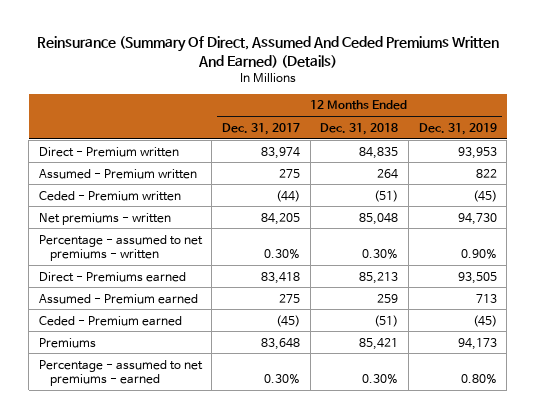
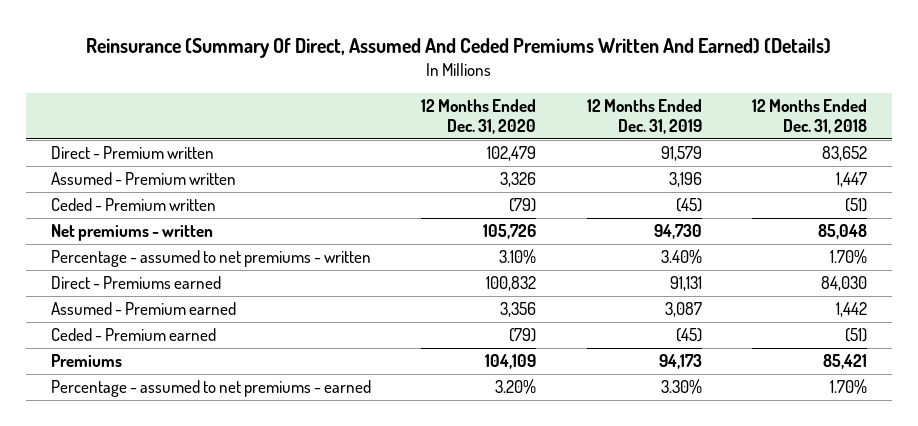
[222,122,301,135] Dec. 31, 2017 -> none
none -> [421,99,537,135] 12 Months Ended Dec. 31, 2020
[359,146,399,159] 84,835 -> [821,146,867,162] 83,652
[457,146,497,159] 93,953 -> [660,146,702,162] 91,579
[377,168,399,179] 264 -> [835,172,867,188] 1,447
[475,168,497,178] 822 -> [668,172,702,188] 3,196
[362,249,399,260] 0.30% -> [829,249,867,265] 1.70%
[460,249,497,260] 0.90% -> [660,249,702,265] 3.40%
[359,271,399,284] 85,213 -> [820,276,867,292] 84,030
[457,271,497,284] 93,505 -> [669,276,702,292] 91,131
[377,293,399,303] 259 -> [835,302,867,318] 1,442
[475,293,497,303] 713 -> [664,302,702,318] 3,087
[362,374,399,385] 0.30% -> [829,379,867,395] 1.70%
[460,374,497,385] 0.80% -> [660,379,702,395] 3.30%

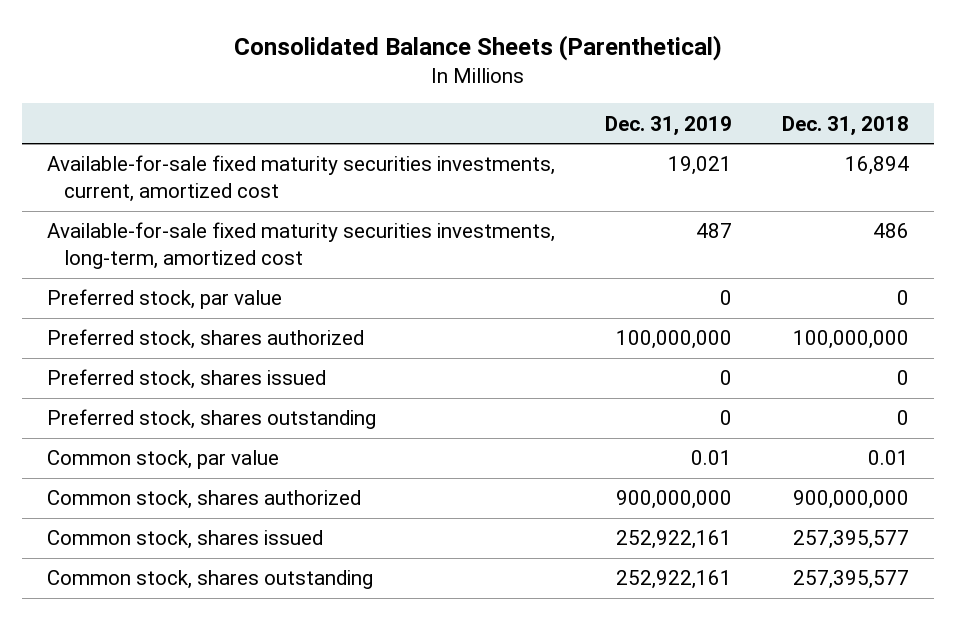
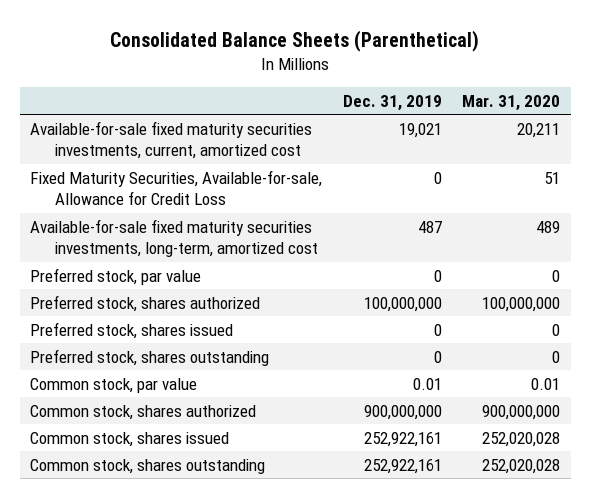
[781,115,909,136] Dec. 31, 2018 -> none
none -> [462,94,561,111] Mar. 31, 2020
none -> [30,169,323,206] Fixed Maturity Securities, Available-for-sale, Allowance for Credit Loss

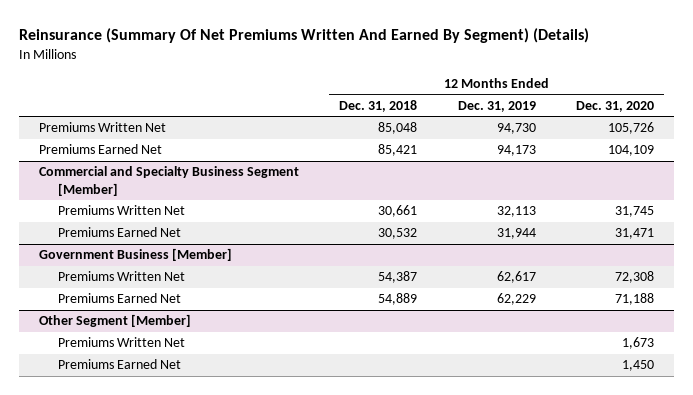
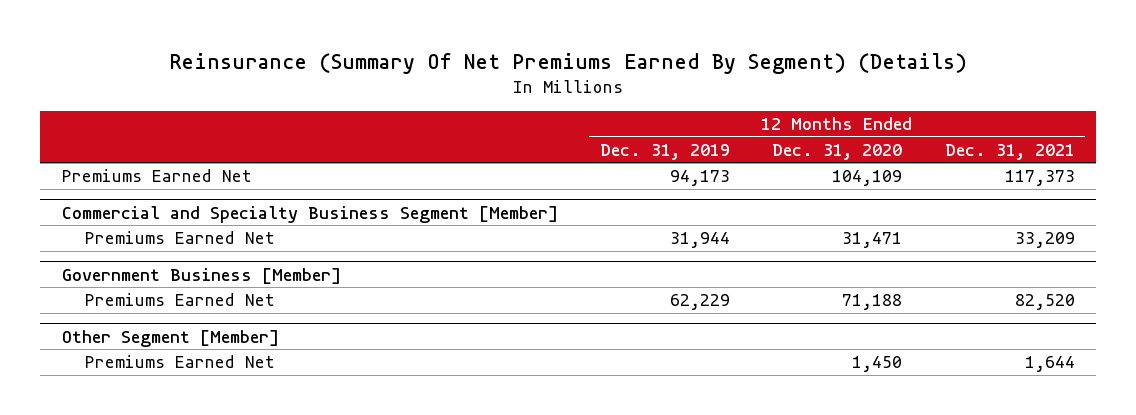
[19,28,590,44] Reinsurance (Summary Of Net Premiums Written And Earned By Segment) (Details) -> [169,52,968,74] Reinsurance (Summary Of Net Premiums Earned By Segment) (Details)
[339,99,418,112] Dec. 31, 2018 -> none
none -> [944,143,1075,160] Dec. 31, 2021
[39,122,167,133] Premiums Written Net -> none
[58,205,186,216] Premiums Written Net -> none
[58,271,186,282] Premiums Written Net -> none
[58,337,186,348] Premiums Written Net -> none

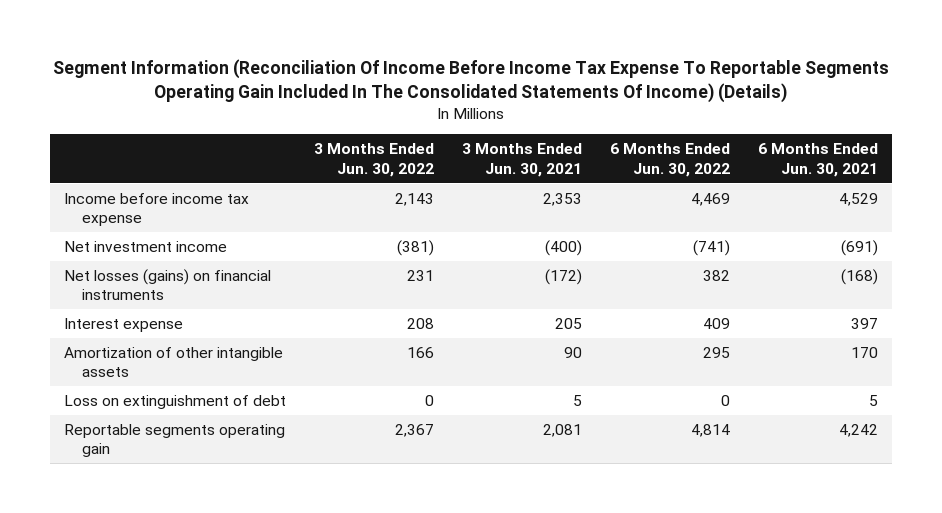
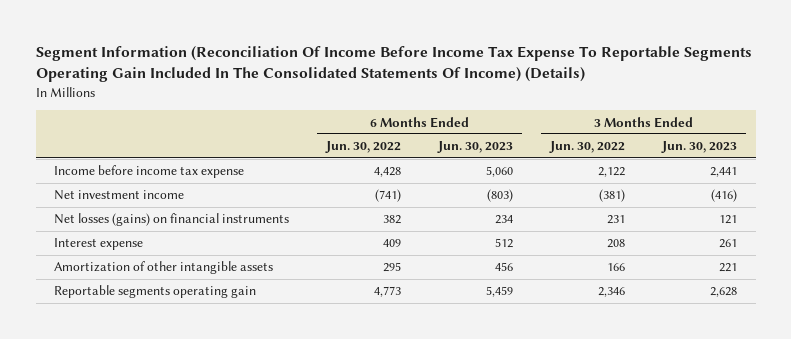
[462,143,583,177] 3 Months Ended Jun. 30, 2021 -> none
[758,143,879,177] 6 Months Ended Jun. 30, 2021 -> none
none -> [437,141,514,154] Jun. 30, 2023
none -> [661,141,738,154] Jun. 30, 2023
[395,192,435,206] 2,143 -> [598,167,626,178] 2,122
[691,192,731,206] 4,469 -> [374,167,402,178] 4,428
[64,394,287,409] Loss on extinguishment of debt -> none
[395,423,435,437] 2,367 -> [598,287,626,298] 2,346
[691,423,731,437] 4,814 -> [374,286,402,298] 4,773

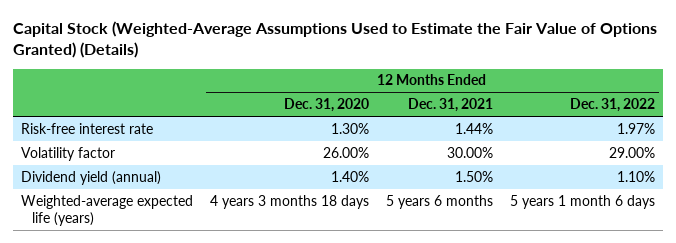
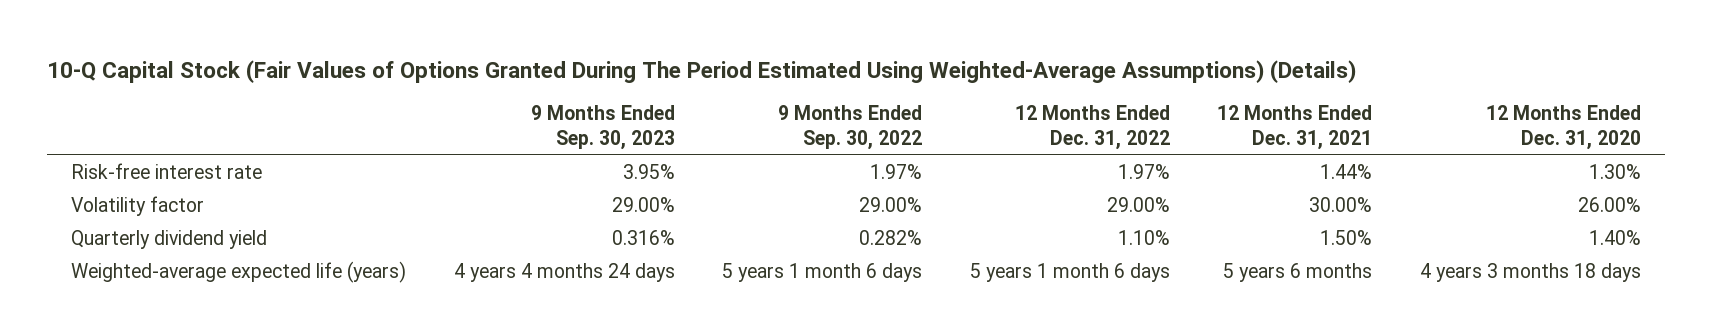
[13,21,658,59] Capital Stock (Weighted-Average Assumptions Used to Estimate the Fair Value of Options Granted) (Details) -> [47,59,1357,83] 10-Q Capital Stock (Fair Values of Options Granted During The Period Estimated Using Weighted-Average Assumptions) (Details)
none -> [530,105,675,151] 9 Months Ended Sep. 30, 2023
none -> [778,105,923,151] 9 Months Ended Sep. 30, 2022
[21,170,162,185] Dividend yield (annual) -> [71,230,268,250] Quarterly dividend yield

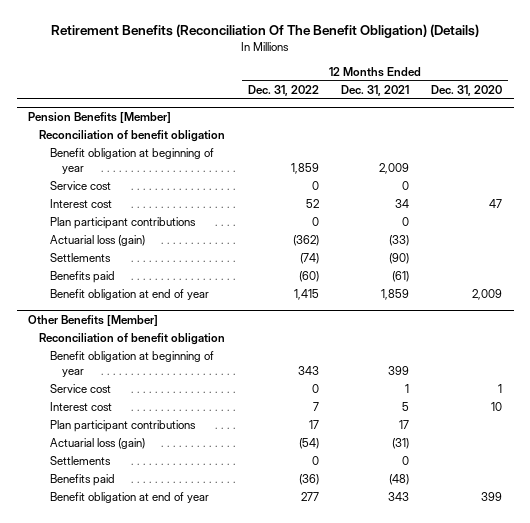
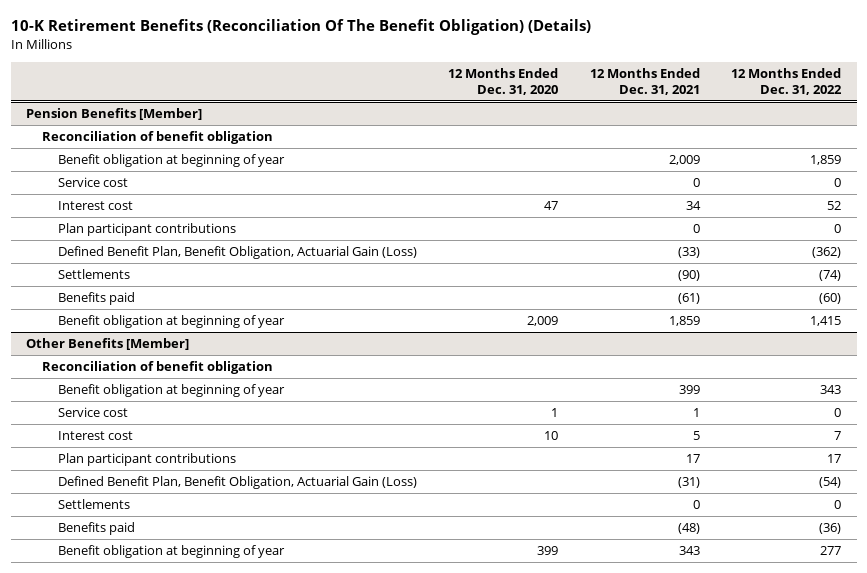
[51,23,480,38] Retirement Benefits (Reconciliation Of The Benefit Obligation) (Details) -> [10,18,591,35] 10-K Retirement Benefits (Reconciliation Of The Benefit Obligation) (Details)
[50,235,146,247] Actuarial loss (gain) -> [57,246,417,260] Defined Benefit Plan, Benefit Obligation, Actuarial Gain (Loss)
[50,289,210,301] Benefit obligation at end of year -> [57,315,285,329] Benefit obligation at beginning of year
[50,438,146,450] Actuarial loss (gain) -> [57,476,417,490] Defined Benefit Plan, Benefit Obligation, Actuarial Gain (Loss)
[50,492,210,504] Benefit obligation at end of year -> [57,545,285,559] Benefit obligation at beginning of year

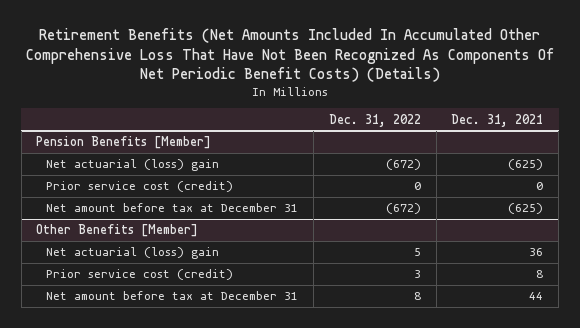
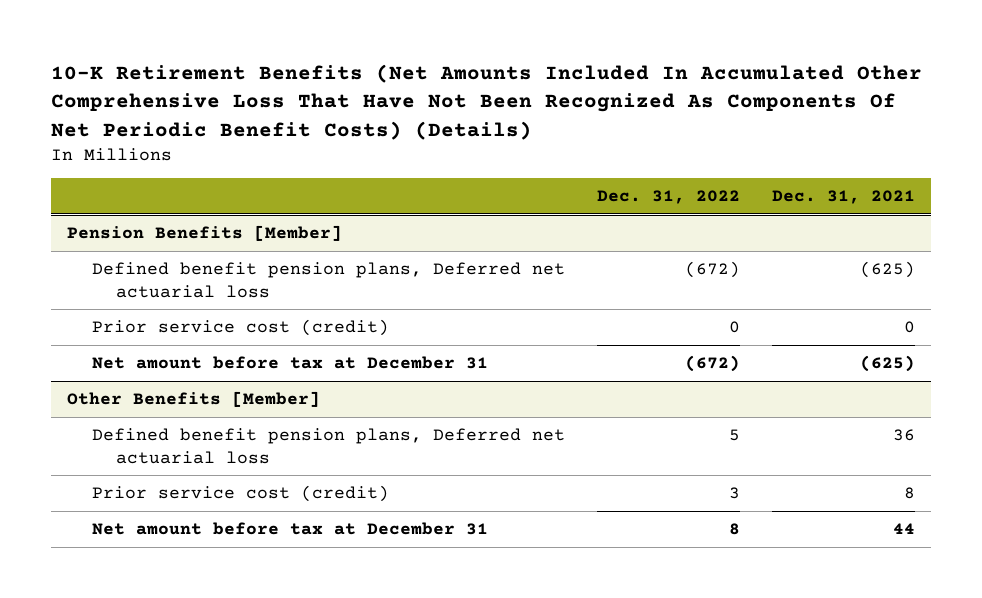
[25,28,554,83] Retirement Benefits (Net Amounts Included In Accumulated Other Comprehensive Loss That Have Not Been Recognized As Components Of Net Periodic Benefit Costs) (Details) -> [51,64,923,140] 10-K Retirement Benefits (Net Amounts Included In Accumulated Other Comprehensive Loss That Have Not Been Recognized As Components Of Net Periodic Benefit Costs) (Details)
[46,159,220,172] Net actuarial (loss) gain -> [91,262,565,298] Defined benefit pension plans, Deferred net actuarial loss
[46,247,220,260] Net actuarial (loss) gain -> [91,428,565,464] Defined benefit pension plans, Deferred net actuarial loss

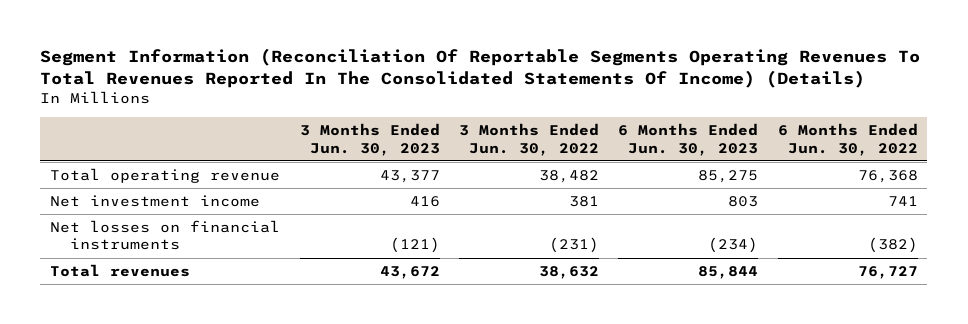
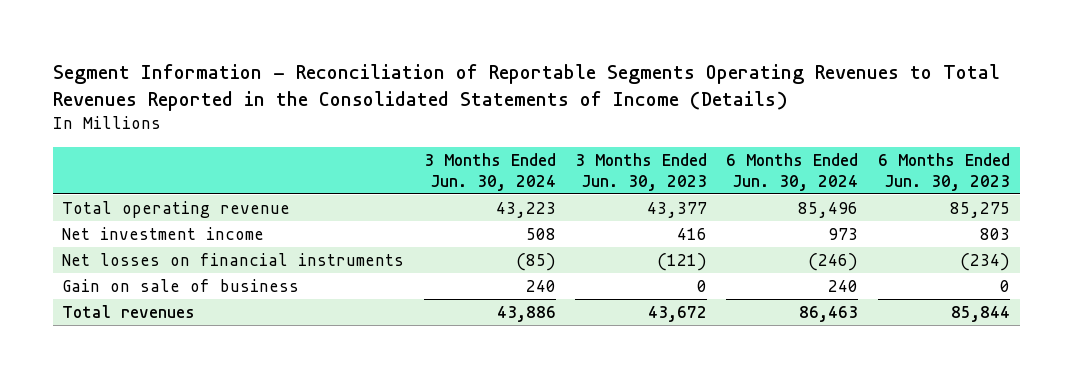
[40,48,921,89] Segment Information (Reconciliation Of Reportable Segments Operating Revenues To Total Revenues Reported In The Consolidated Statements Of Income) (Details) -> [52,64,1000,112] Segment Information - Reconciliation of Reportable Segments Operating Revenues to Total Revenues Reported in the Consolidated Statements of Income (Details)
[458,123,599,156] 3 Months Ended Jun. 30, 2022 -> none
[777,123,918,156] 6 Months Ended Jun. 30, 2022 -> none
none -> [423,152,556,191] 3 Months Ended Jun. 30, 2024
none -> [726,152,859,191] 6 Months Ended Jun. 30, 2024
none -> [62,279,300,293] Gain on sale of business

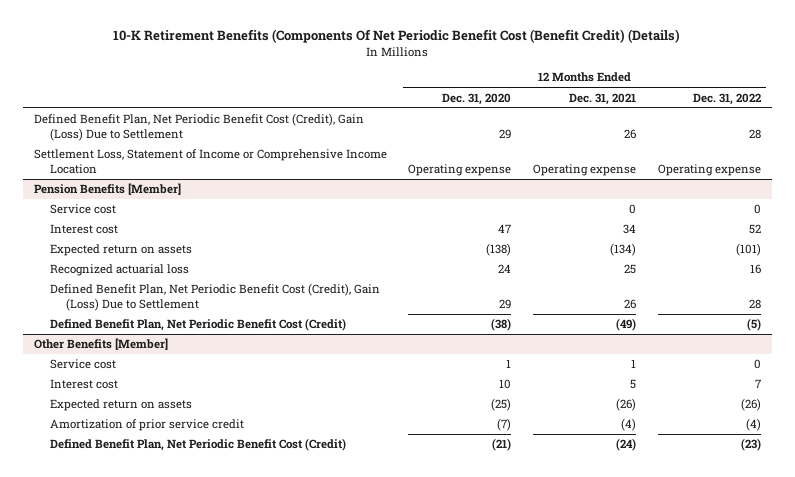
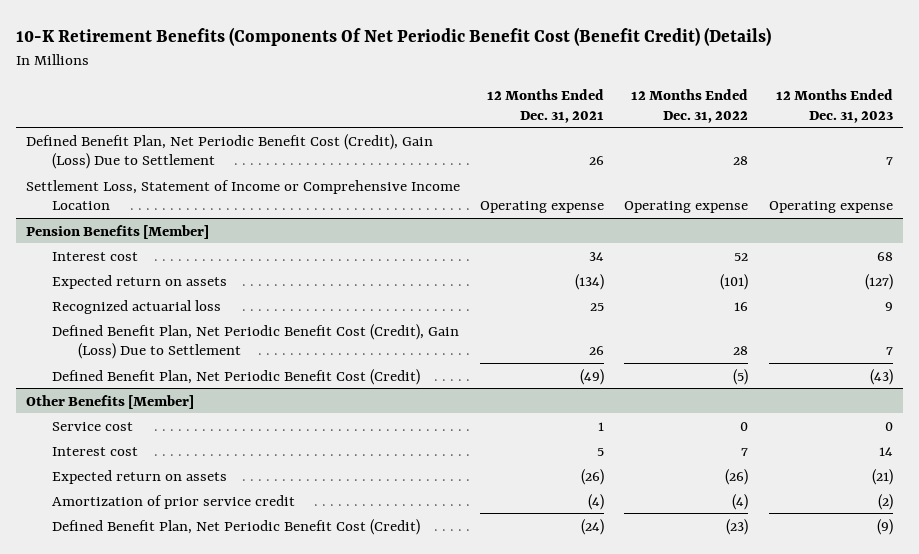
[442,92,512,105] Dec. 31, 2020 -> none
none -> [775,88,893,123] 12 Months Ended Dec. 31, 2023
[50,204,117,215] Service cost -> none

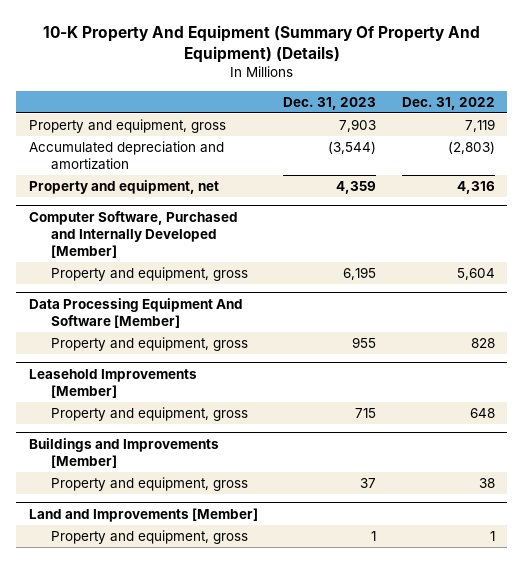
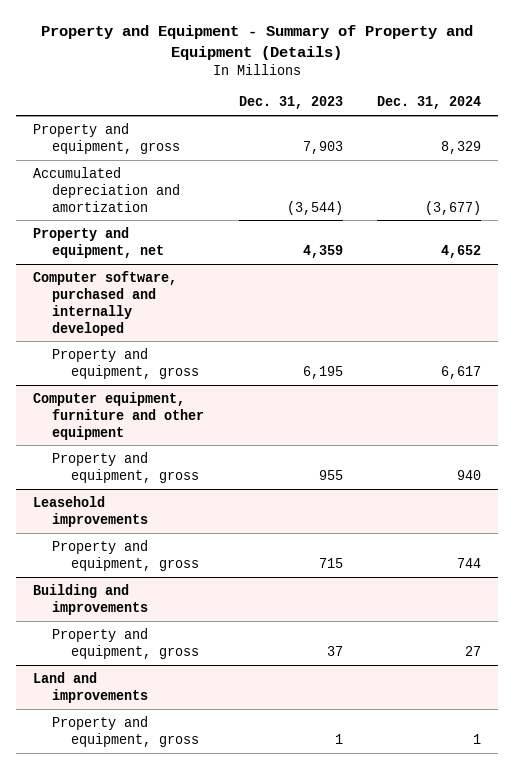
[42,24,480,63] 10-K Property And Equipment (Summary Of Property And Equipment) (Details) -> [41,25,474,61] Property and Equipment - Summary of Property and Equipment (Details)
[401,96,495,110] Dec. 31, 2022 -> none
none -> [377,96,482,110] Dec. 31, 2024
[28,210,238,258] Computer Software, Purchased and Internally Developed [Member] -> [32,270,177,336] Computer software, purchased and internally developed
[28,297,243,328] Data Processing Equipment And Software [Member] -> [32,391,205,440] Computer equipment, furniture and other equipment
[28,368,197,398] Leasehold Improvements [Member] -> [32,495,149,527] Leasehold improvements
[28,437,219,468] Buildings and Improvements [Member] -> [32,583,149,615] Building and improvements
[28,507,258,522] Land and Improvements [Member] -> [32,671,149,703] Land and improvements

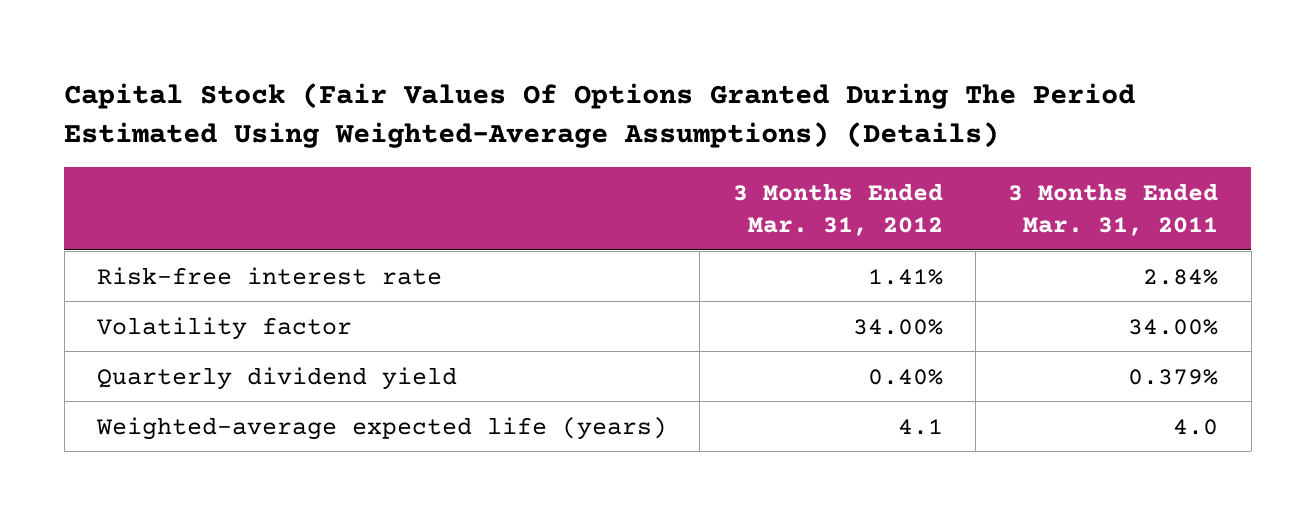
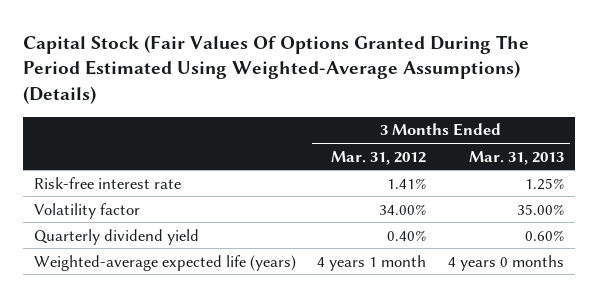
[1008,182,1219,236] 3 Months Ended Mar. 31, 2011 -> none
none -> [469,150,565,165] Mar. 31, 2013
[897,418,943,435] 4.1 -> [317,254,427,271] 4 years 1 month

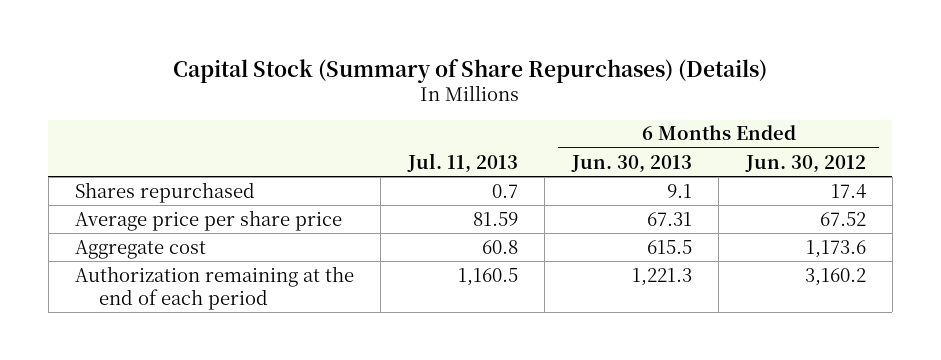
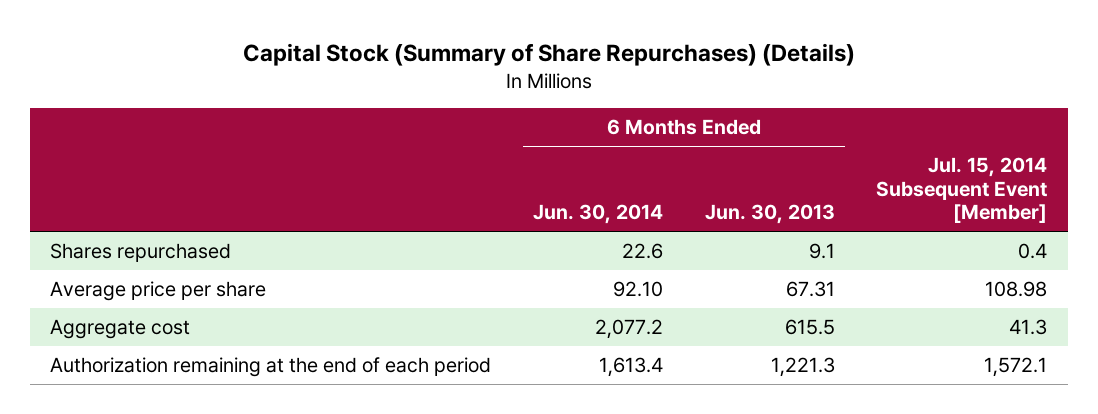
[406,152,518,173] Jul. 11, 2013 -> none
[744,154,866,173] Jun. 30, 2012 -> none
none -> [533,204,664,225] Jun. 30, 2014
none -> [876,157,1048,224] Jul. 15, 2014 Subsequent Event [Member]
[75,209,343,231] Average price per share price -> [50,281,267,302] Average price per share

